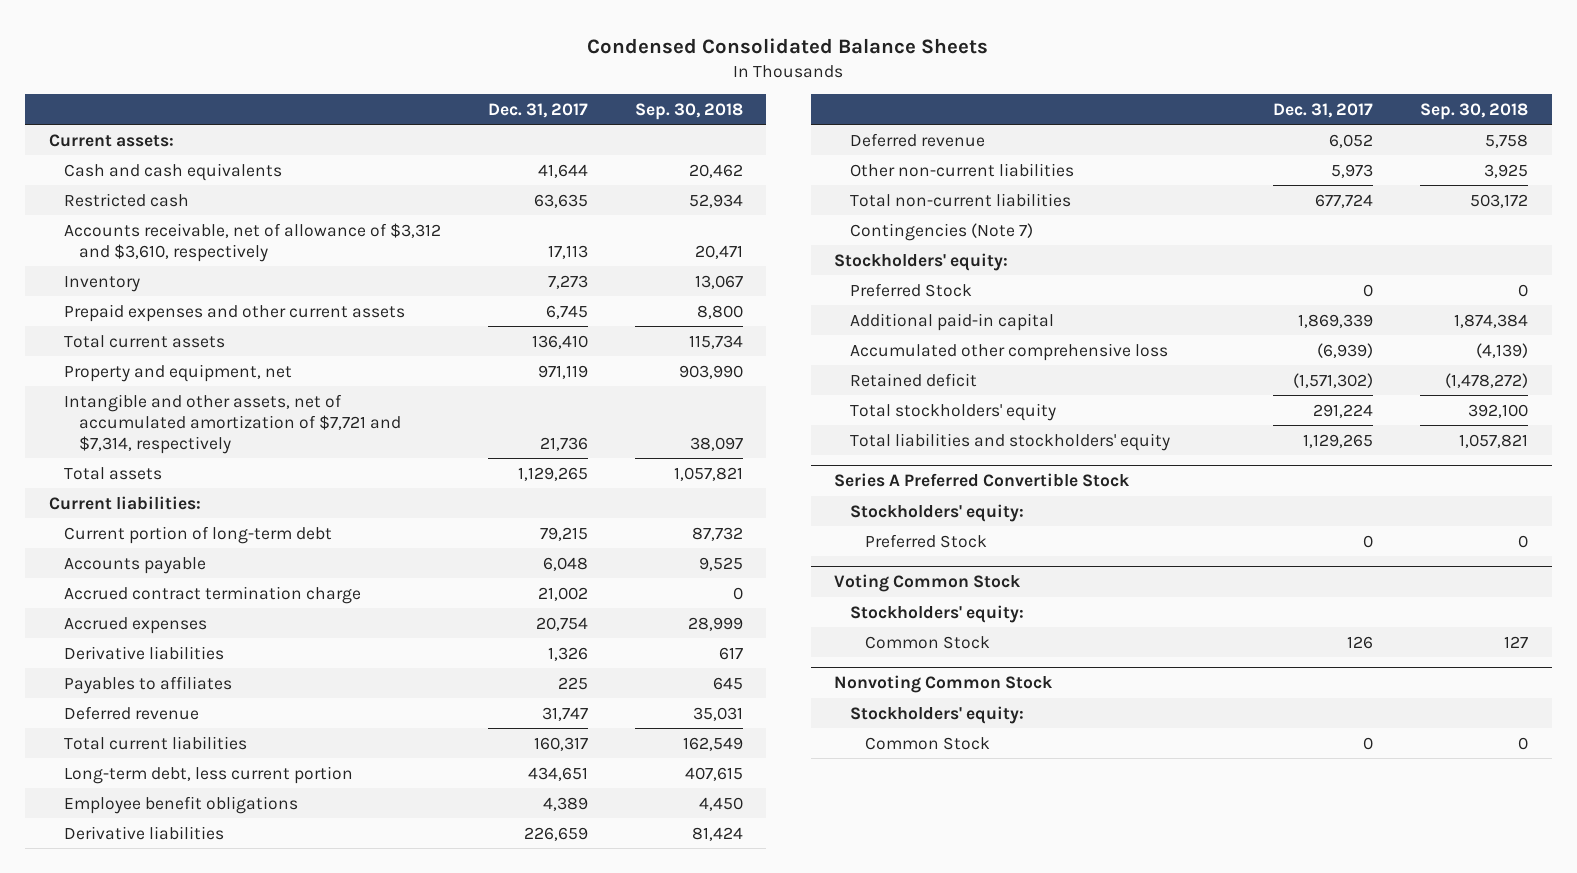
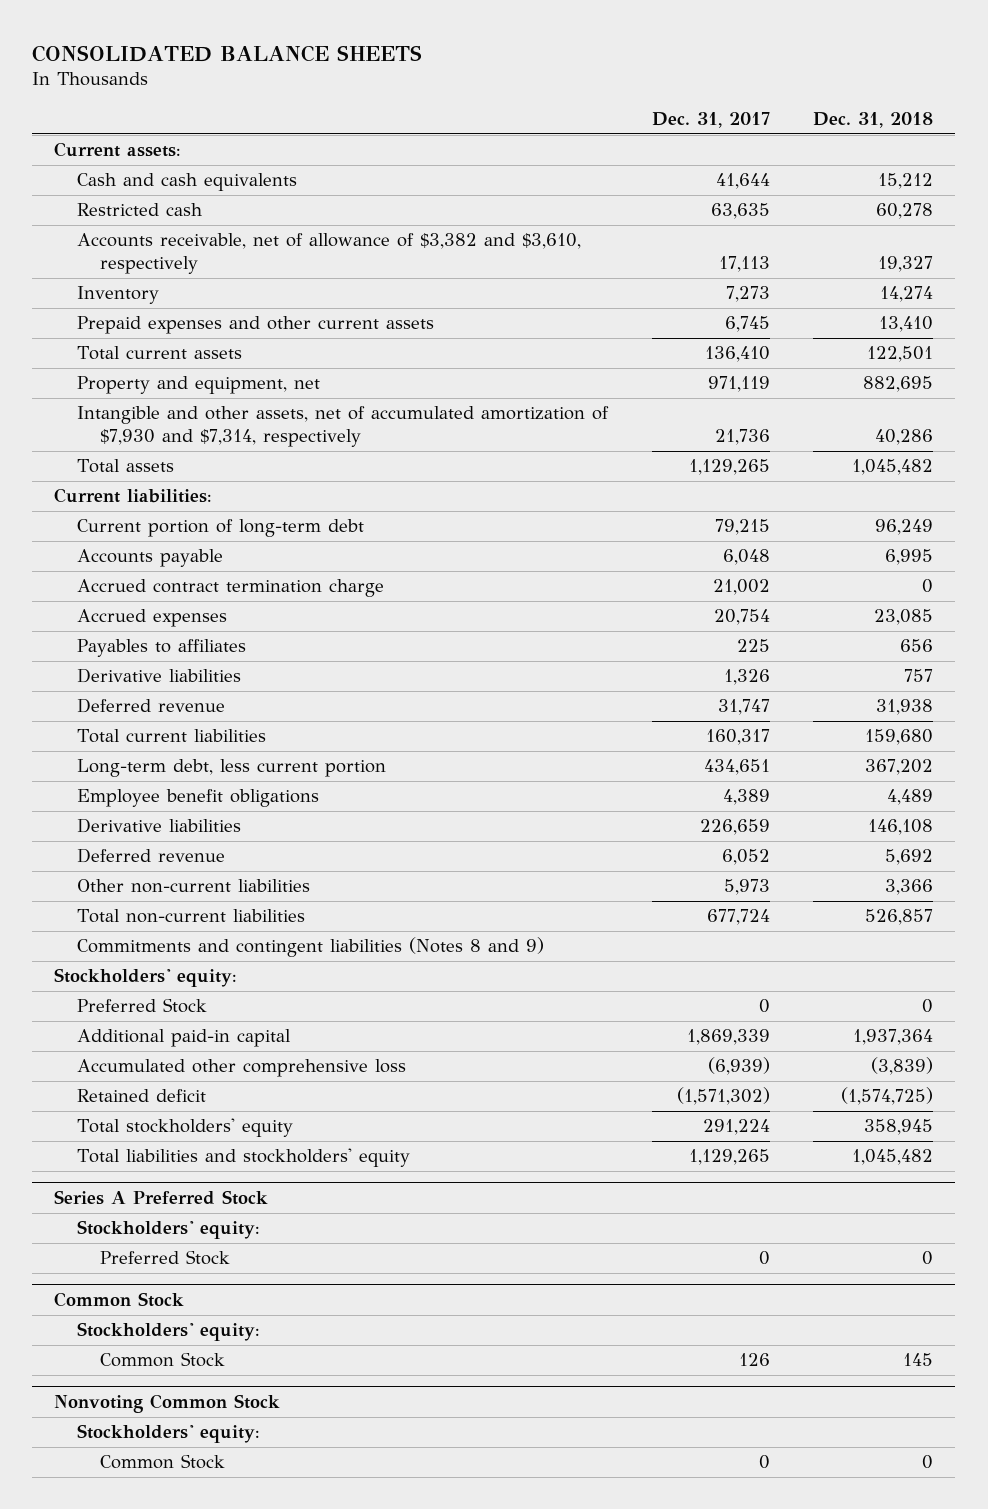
[587,37,989,54] Condensed Consolidated Balance Sheets -> [32,44,423,62] CONSOLIDATED BALANCE SHEETS
[634,102,743,120] Sep. 30, 2018 -> none
none -> [813,112,934,129] Dec. 31, 2018
[64,222,442,262] Accounts receivable, net of allowance of $3,312 and $3,610, respectively -> [77,233,582,275] Accounts receivable, net of allowance of $3,382 and $3,610, respectively
[64,393,402,455] Intangible and other assets, net of accumulated amortization of $7,721 and $7,314, respectively -> [77,406,610,448] Intangible and other assets, net of accumulated amortization of $7,930 and $7,314, respectively
[64,645,225,660] Derivative liabilities -> [77,668,242,684] Derivative liabilities
[849,222,1033,241] Contingencies (Note 7) -> [77,937,545,958] Commitments and contingent liabilities (Notes 8 and 9)
[834,473,1131,488] Series A Preferred Convertible Stock -> [54,1189,269,1205] Series A Preferred Stock
[834,574,1022,593] Voting Common Stock -> [54,1291,185,1307] Common Stock

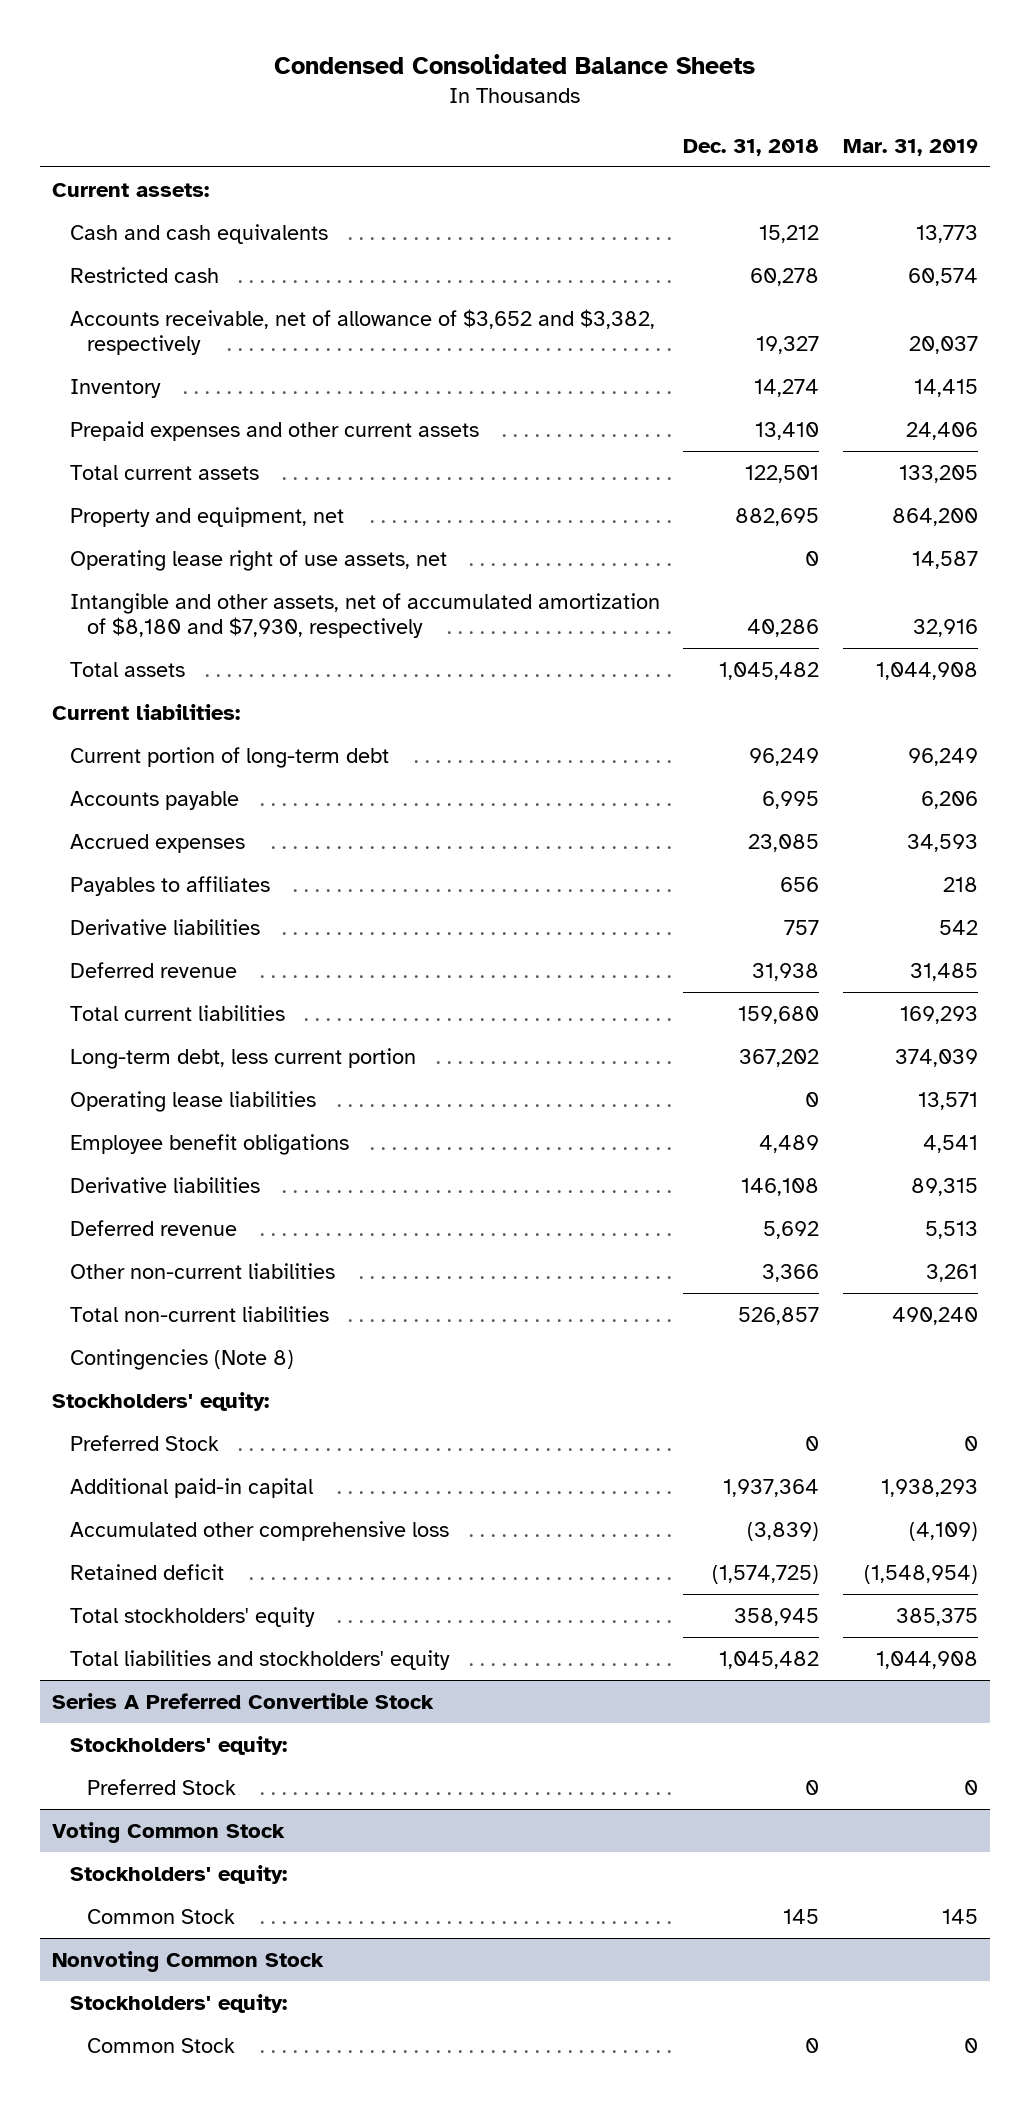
[32,44,423,62] CONSOLIDATED BALANCE SHEETS -> [274,53,756,74] Condensed Consolidated Balance Sheets
[651,112,770,129] Dec. 31, 2017 -> none
none -> [842,138,978,156] Mar. 31, 2019
[77,233,582,275] Accounts receivable, net of allowance of $3,382 and $3,610, respectively -> [69,308,655,356] Accounts receivable, net of allowance of $3,652 and $3,382, respectively
none -> [69,549,447,571] Operating lease right of use assets, net
[77,406,610,448] Intangible and other assets, net of accumulated amortization of $7,930 and $7,314, respectively -> [69,592,660,639] Intangible and other assets, net of accumulated amortization of $8,180 and $7,930, respectively
[77,579,385,598] Accrued contract termination charge -> none
none -> [69,1090,316,1112] Operating lease liabilities
[77,937,545,958] Commitments and contingent liabilities (Notes 8 and 9) -> [69,1348,294,1370] Contingencies (Note 8)
[54,1189,269,1205] Series A Preferred Stock -> [52,1692,435,1709] Series A Preferred Convertible Stock
[54,1291,185,1307] Common Stock -> [52,1821,286,1843] Voting Common Stock

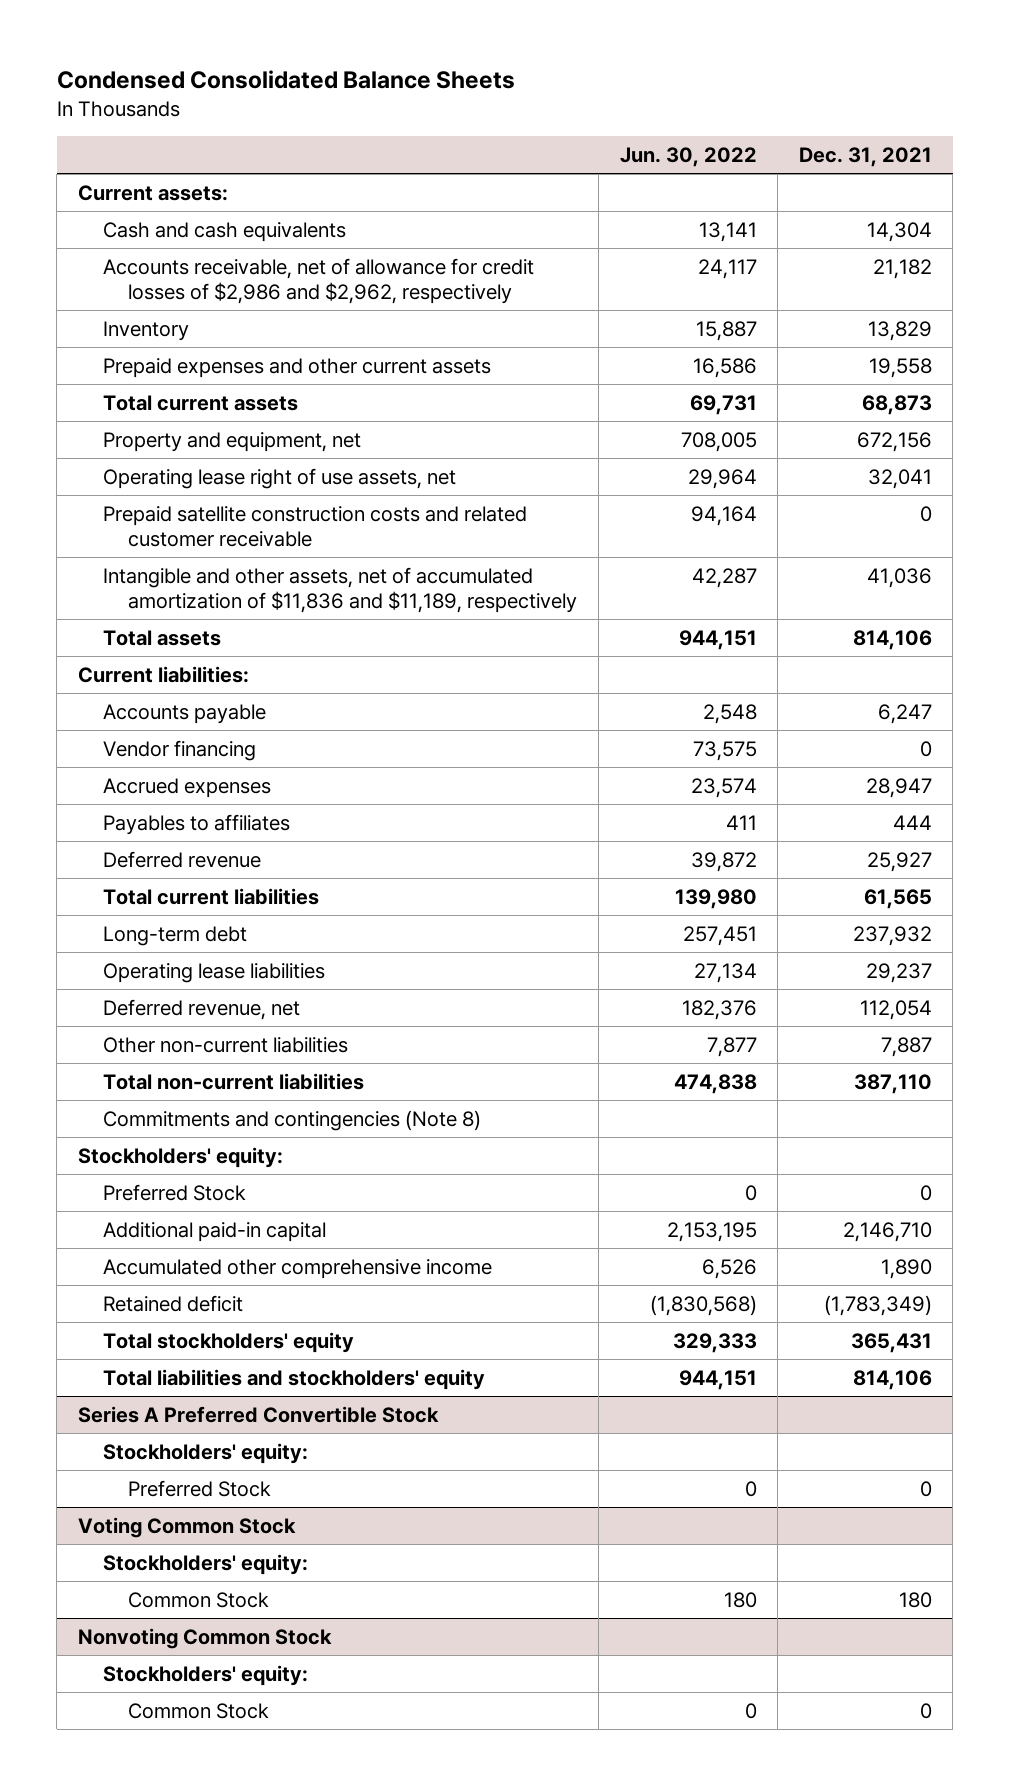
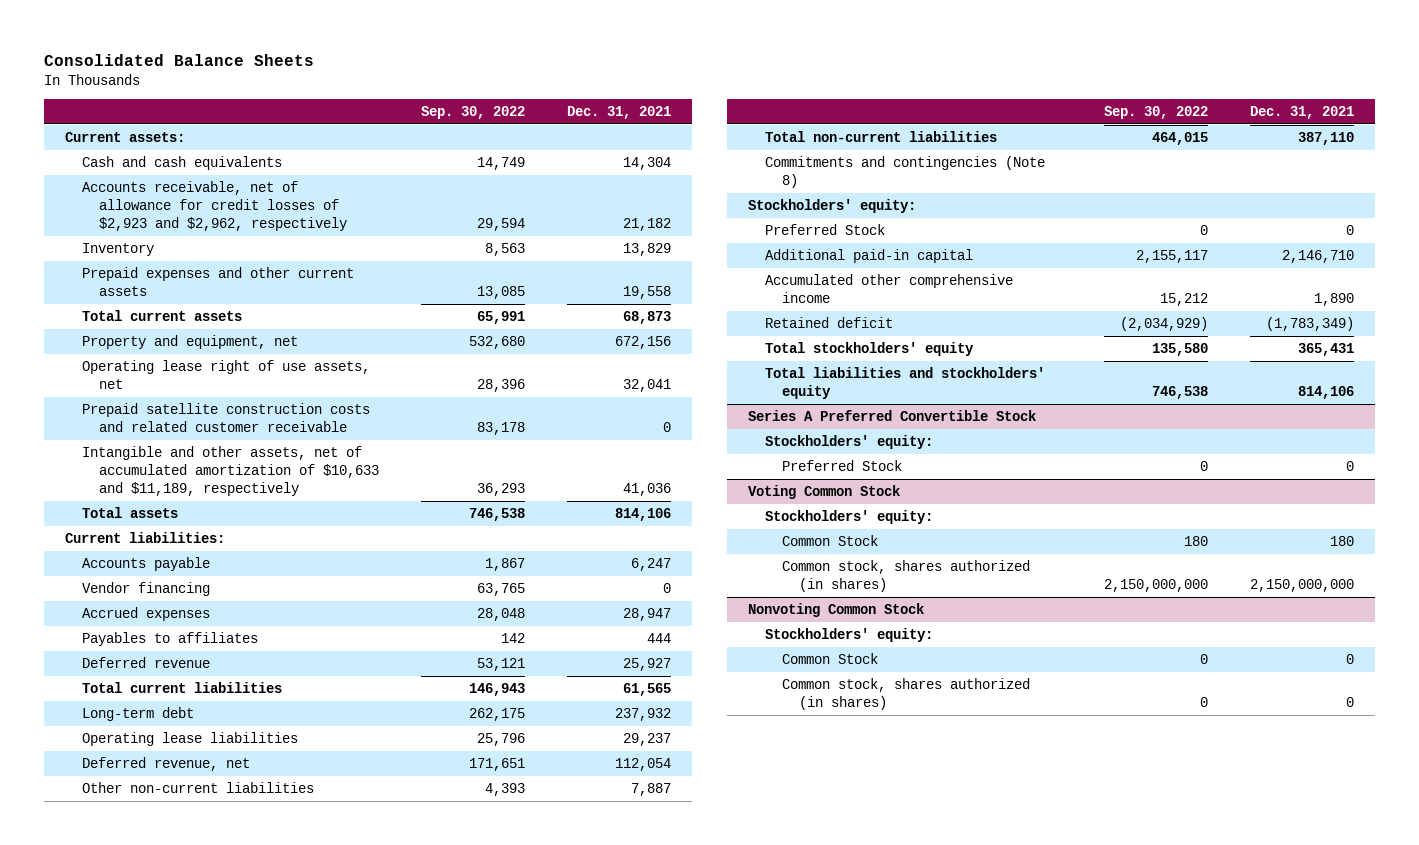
[56,70,515,90] Condensed Consolidated Balance Sheets -> [44,54,315,67] Consolidated Balance Sheets
[619,146,757,167] Jun. 30, 2022 -> none
none -> [421,106,526,120] Sep. 30, 2022
[103,257,535,304] Accounts receivable, net of allowance for credit losses of $2,986 and $2,962, respectively -> [82,181,348,231] Accounts receivable, net of allowance for credit losses of $2,923 and $2,962, respectively
[103,566,578,613] Intangible and other assets, net of accumulated amortization of $11,836 and $11,189, respectively -> [82,446,380,496] Intangible and other assets, net of accumulated amortization of $10,633 and $11,189, respectively
none -> [782,560,1031,592] Common stock, shares authorized (in shares)
none -> [782,678,1031,710] Common stock, shares authorized (in shares)

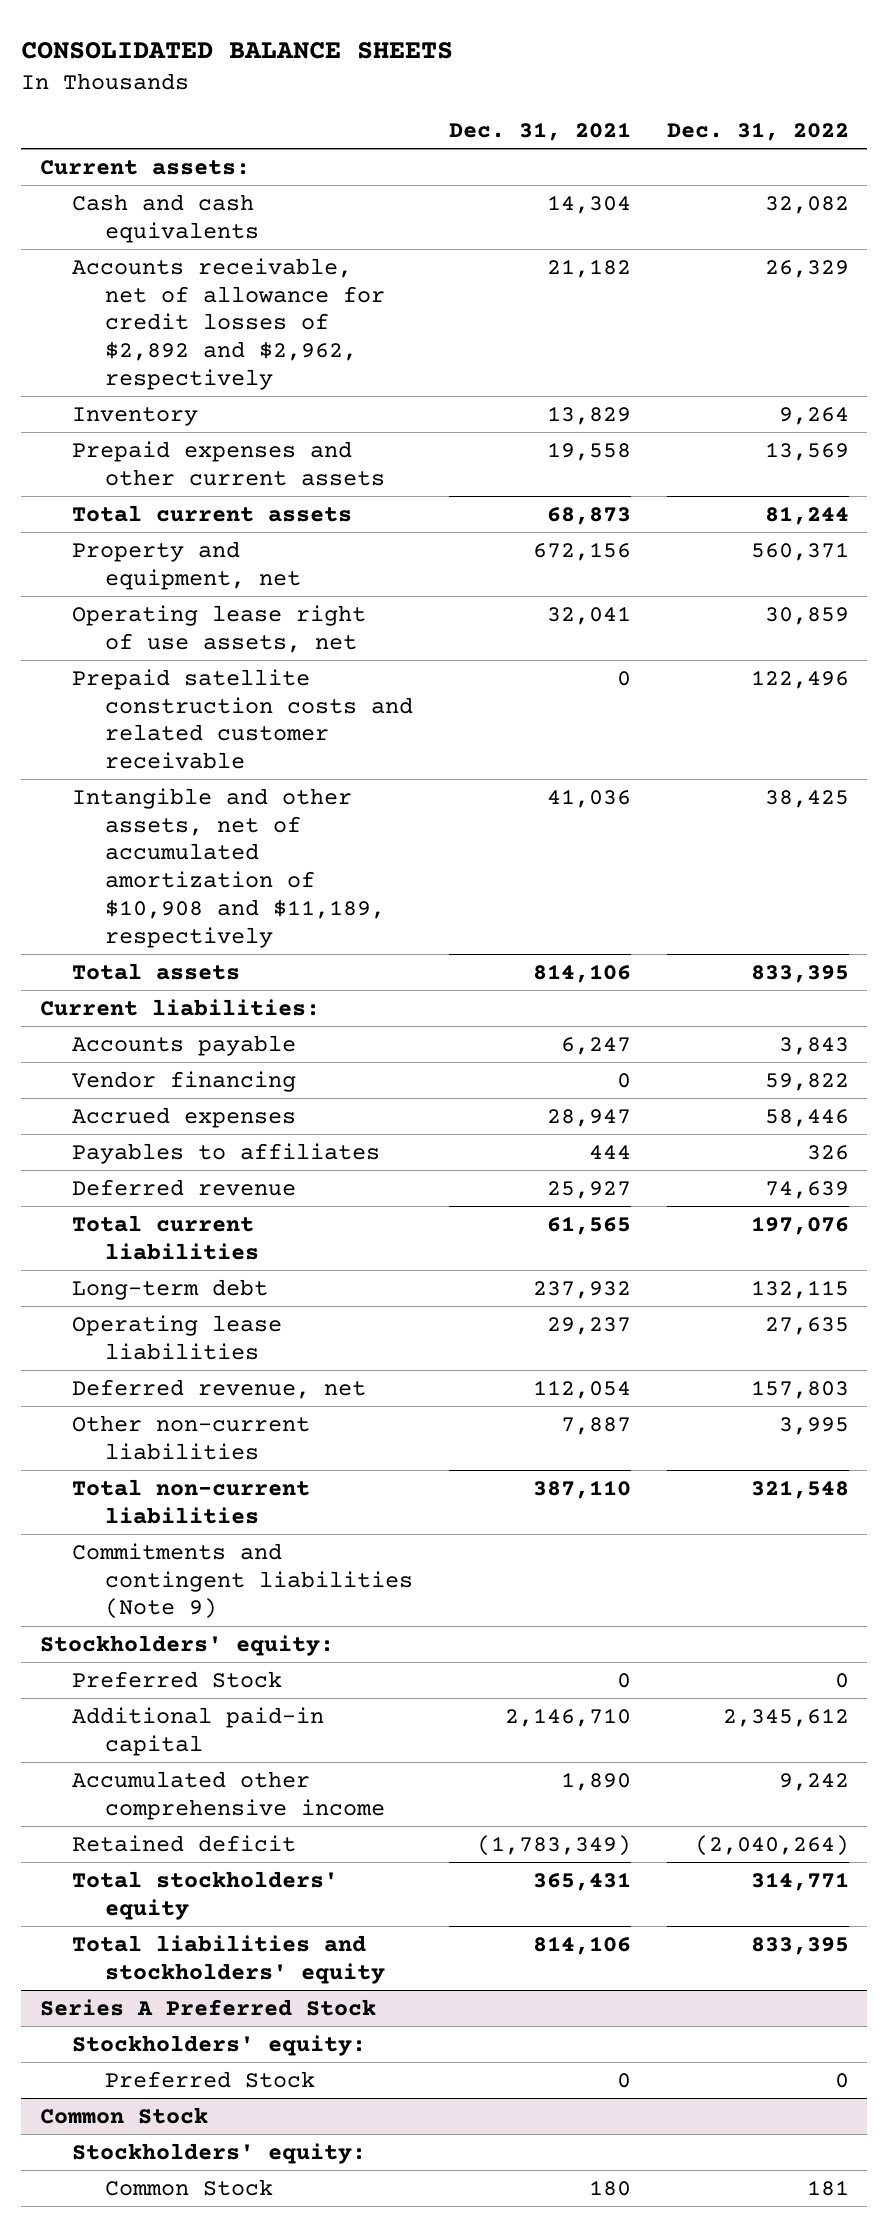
[44,54,315,67] Consolidated Balance Sheets -> [21,41,454,59] CONSOLIDATED BALANCE SHEETS
[421,106,526,120] Sep. 30, 2022 -> none
none -> [667,122,850,142] Dec. 31, 2022
[82,181,348,231] Accounts receivable, net of allowance for credit losses of $2,923 and $2,962, respectively -> [72,257,385,391] Accounts receivable, net of allowance for credit losses of $2,892 and $2,962, respectively
[82,446,380,496] Intangible and other assets, net of accumulated amortization of $10,633 and $11,189, respectively -> [72,787,385,948] Intangible and other assets, net of accumulated amortization of $10,908 and $11,189, respectively
[765,156,1046,188] Commitments and contingencies (Note 8) -> [72,1542,413,1620] Commitments and contingent liabilities (Note 9)
[748,410,1037,422] Series A Preferred Convertible Stock -> [39,1998,376,2016] Series A Preferred Stock
[748,485,901,500] Voting Common Stock -> [39,2106,208,2124] Common Stock
[782,560,1031,592] Common stock, shares authorized (in shares) -> none
[748,603,925,618] Nonvoting Common Stock -> none
[765,628,934,643] Stockholders' equity: -> none
[782,653,879,665] Common Stock -> none
[782,678,1031,710] Common stock, shares authorized (in shares) -> none

